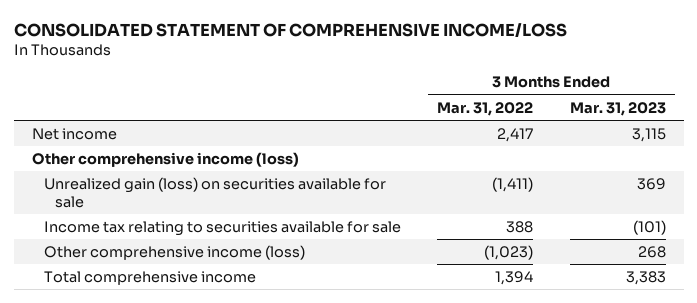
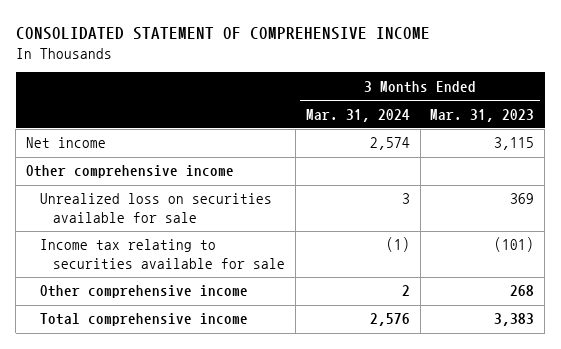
[13,22,567,37] CONSOLIDATED STATEMENT OF COMPREHENSIVE INCOME/LOSS -> [15,27,430,41] CONSOLIDATED STATEMENT OF COMPREHENSIVE INCOME
[437,101,534,116] Mar. 31, 2022 -> none
none -> [305,108,410,122] Mar. 31, 2024
[31,151,299,167] Other comprehensive income (loss) -> [26,165,235,179] Other comprehensive income
[43,176,386,208] Unrealized gain (loss) on securities available for sale -> [39,193,272,224] Unrealized loss on securities available for sale
[43,244,305,260] Other comprehensive income (loss) -> [39,285,248,299] Other comprehensive income

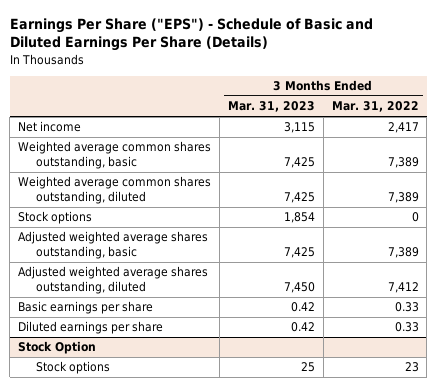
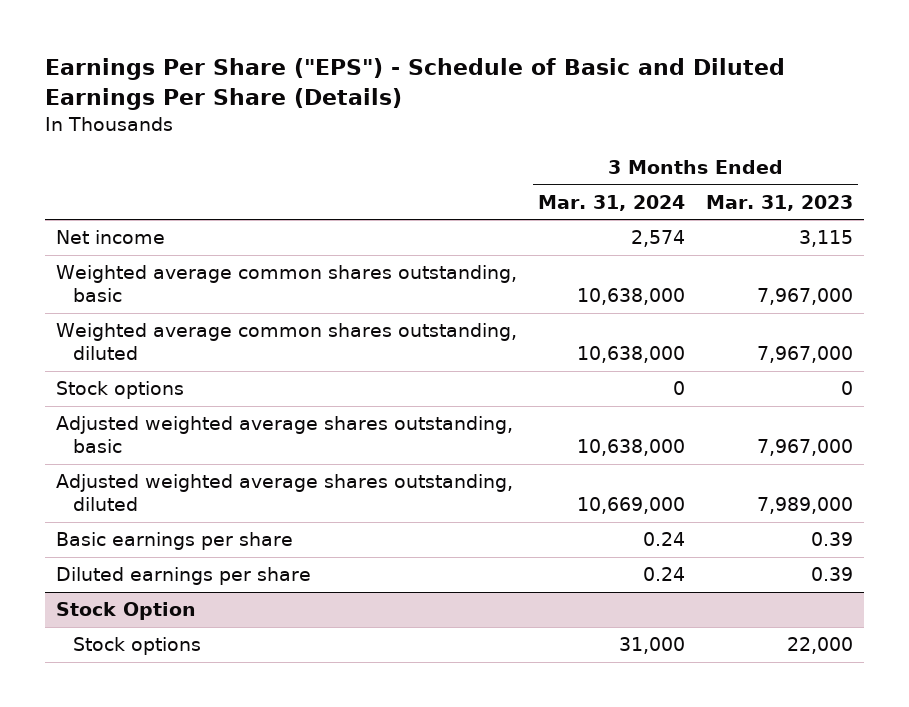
[331,101,419,113] Mar. 31, 2022 -> none
none -> [537,195,685,212] Mar. 31, 2024
[283,156,315,168] 7,425 -> [757,288,854,306] 7,967,000
[283,191,315,203] 7,425 -> [757,346,854,364] 7,967,000
[283,212,315,224] 1,854 -> [841,381,854,396] 0
[283,246,315,258] 7,425 -> [757,439,854,457] 7,967,000
[283,281,315,293] 7,450 -> [757,497,854,515] 7,989,000
[290,302,315,313] 0.42 -> [811,532,854,547] 0.39
[290,322,315,333] 0.42 -> [811,567,854,582] 0.39
[300,362,315,373] 25 -> [787,637,854,655] 22,000

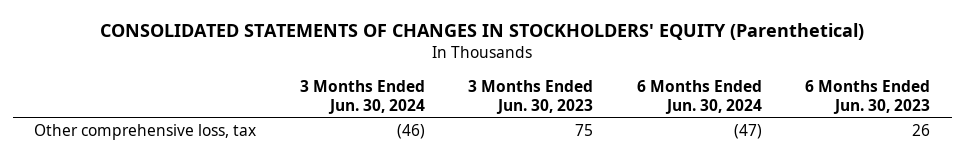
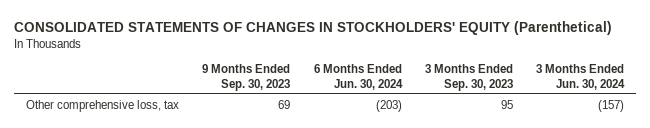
[468,79,594,114] 3 Months Ended Jun. 30, 2023 -> none
[805,79,931,114] 6 Months Ended Jun. 30, 2023 -> none
none -> [202,64,291,92] 9 Months Ended Sep. 30, 2023
none -> [425,64,514,92] 3 Months Ended Sep. 30, 2023
[396,123,425,139] (46) -> [598,99,625,112] (157)
[733,123,762,139] (47) -> [375,99,402,112] (203)

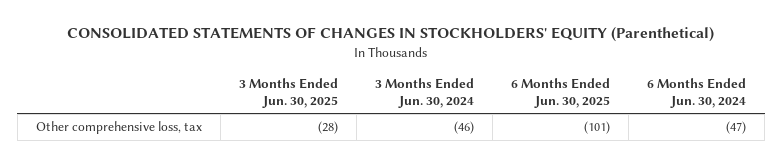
[202,64,291,92] 9 Months Ended Sep. 30, 2023 -> none
[425,64,514,92] 3 Months Ended Sep. 30, 2023 -> none
none -> [239,77,339,108] 3 Months Ended Jun. 30, 2025
none -> [511,77,611,108] 6 Months Ended Jun. 30, 2025
[375,99,402,112] (203) -> [726,121,747,135] (47)
[598,99,625,112] (157) -> [454,121,475,135] (46)

